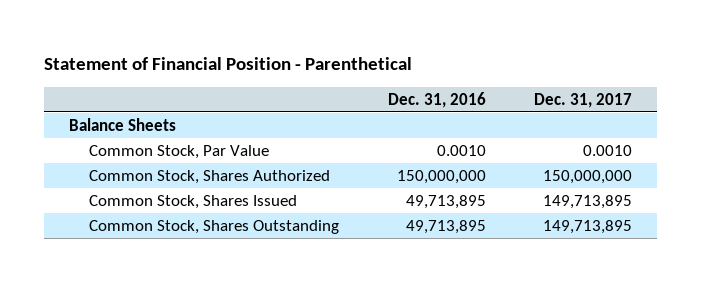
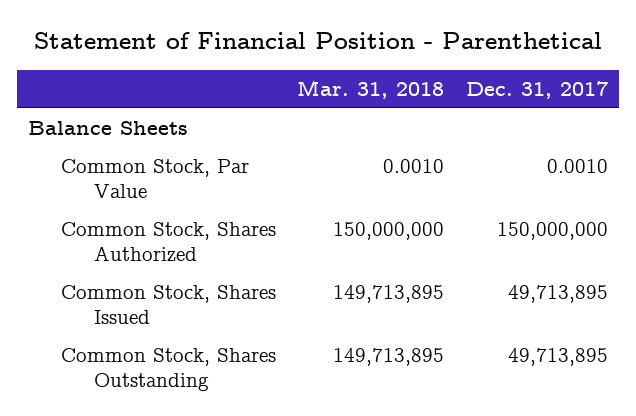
[387,91,486,108] Dec. 31, 2016 -> none
none -> [297,79,445,99] Mar. 31, 2018
[543,194,633,209] 149,713,895 -> [507,284,608,303] 49,713,895
[543,219,633,234] 149,713,895 -> [507,347,608,366] 49,713,895

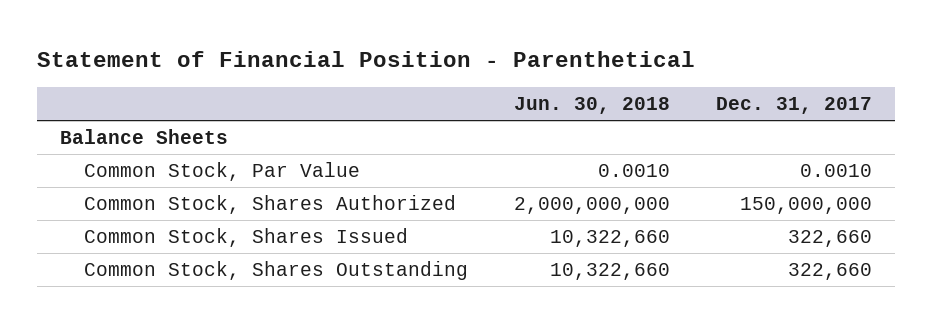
[297,79,445,99] Mar. 31, 2018 -> none
none -> [514,96,671,114] Jun. 30, 2018
[507,284,608,303] 49,713,895 -> [787,230,872,248] 322,660
[507,347,608,366] 49,713,895 -> [787,263,872,281] 322,660

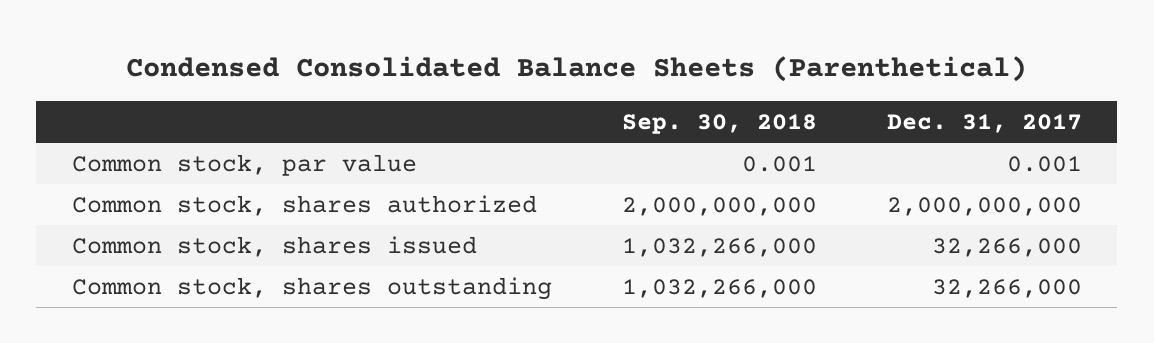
[36,51,695,68] Statement of Financial Position - Parenthetical -> [125,55,1027,82] Condensed Consolidated Balance Sheets (Parenthetical)
[514,96,671,114] Jun. 30, 2018 -> none
none -> [621,113,817,134] Sep. 30, 2018
[59,129,228,145] Balance Sheets -> none
[84,162,361,182] Common Stock, Par Value -> [71,154,417,177] Common stock, par value
[799,164,872,178] 0.0010 -> [1007,156,1083,173] 0.001
[84,195,457,215] Common Stock, Shares Authorized -> [71,195,537,217] Common stock, shares authorized
[739,197,872,215] 150,000,000 -> [887,197,1083,217] 2,000,000,000
[84,228,409,248] Common Stock, Shares Issued -> [71,236,477,258] Common stock, shares issued
[787,230,872,248] 322,660 -> [932,238,1083,258] 32,266,000
[84,261,469,281] Common Stock, Shares Outstanding -> [71,277,552,301] Common stock, shares outstanding
[787,263,872,281] 322,660 -> [932,279,1083,299] 32,266,000

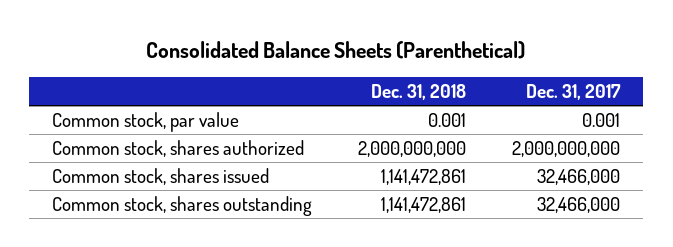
[125,55,1027,82] Condensed Consolidated Balance Sheets (Parenthetical) -> [146,41,526,60] Consolidated Balance Sheets (Parenthetical)
[621,113,817,134] Sep. 30, 2018 -> none
none -> [371,84,467,101] Dec. 31, 2018
[932,238,1083,258] 32,266,000 -> [537,168,621,185] 32,466,000
[932,279,1083,299] 32,266,000 -> [537,196,621,213] 32,466,000

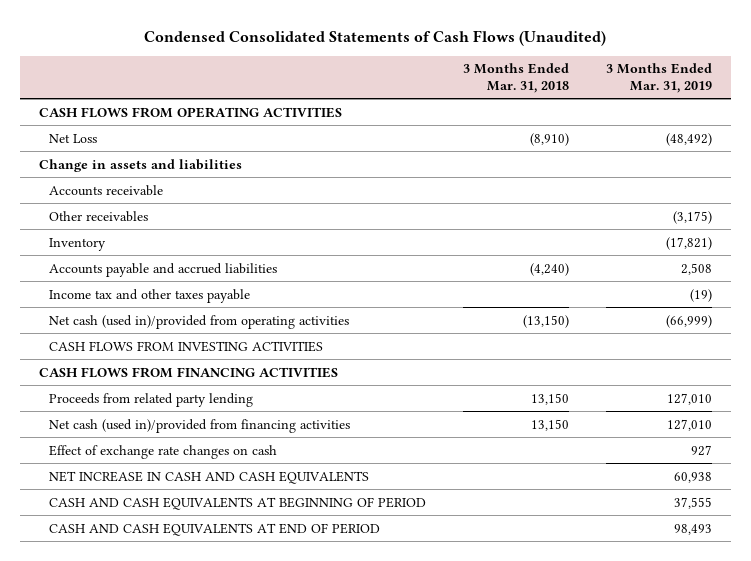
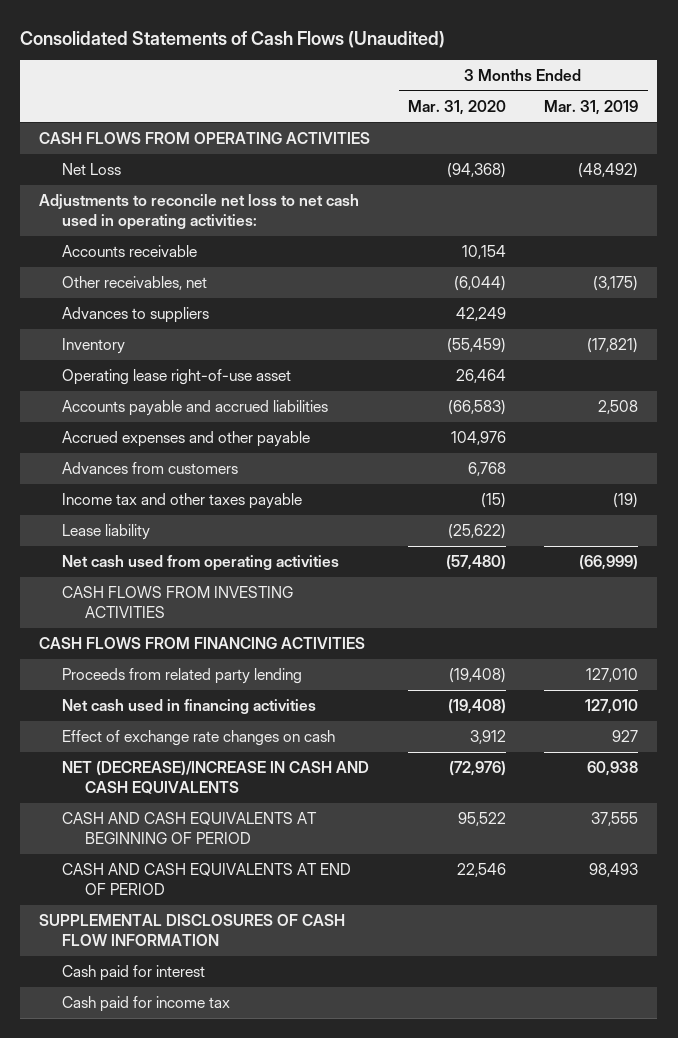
[144,29,607,46] Condensed Consolidated Statements of Cash Flows (Unaudited) -> [20,30,446,48] Consolidated Statements of Cash Flows (Unaudited)
[462,63,569,93] 3 Months Ended Mar. 31, 2018 -> none
none -> [408,100,507,116] Mar. 31, 2020
[38,158,242,172] Change in assets and liabilities -> none
none -> [39,194,360,231] Adjustments to reconcile net loss to net cash used in operating activities:
[48,210,148,222] Other receivables -> [62,276,208,291] Other receivables, net
none -> [62,307,210,324] Advances to suppliers
none -> [62,369,292,386] Operating lease right-of-use asset
none -> [62,431,311,448] Accrued expenses and other payable
none -> [62,462,239,475] Advances from customers
none -> [62,524,151,541] Lease liability
[48,314,349,329] Net cash (used in)/provided from operating activities -> [62,555,340,572] Net cash used from operating activities
[48,418,350,433] Net cash (used in)/provided from financing activities -> [62,699,317,715] Net cash used in financing activities
[48,470,369,484] NET INCREASE IN CASH AND CASH EQUIVALENTS -> [62,761,370,795] NET (DECREASE)/INCREASE IN CASH AND CASH EQUIVALENTS
none -> [39,914,346,947] SUPPLEMENTAL DISCLOSURES OF CASH FLOW INFORMATION
none -> [62,965,206,982] Cash paid for interest
none -> [62,996,231,1013] Cash paid for income tax

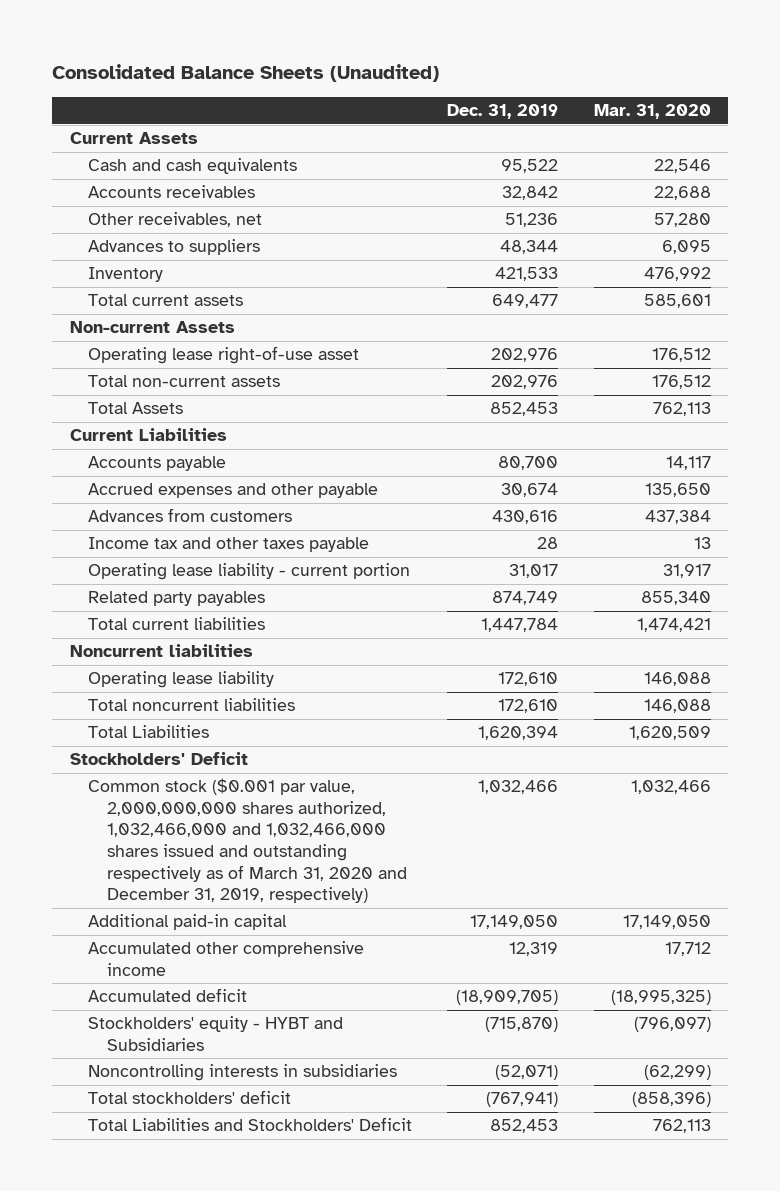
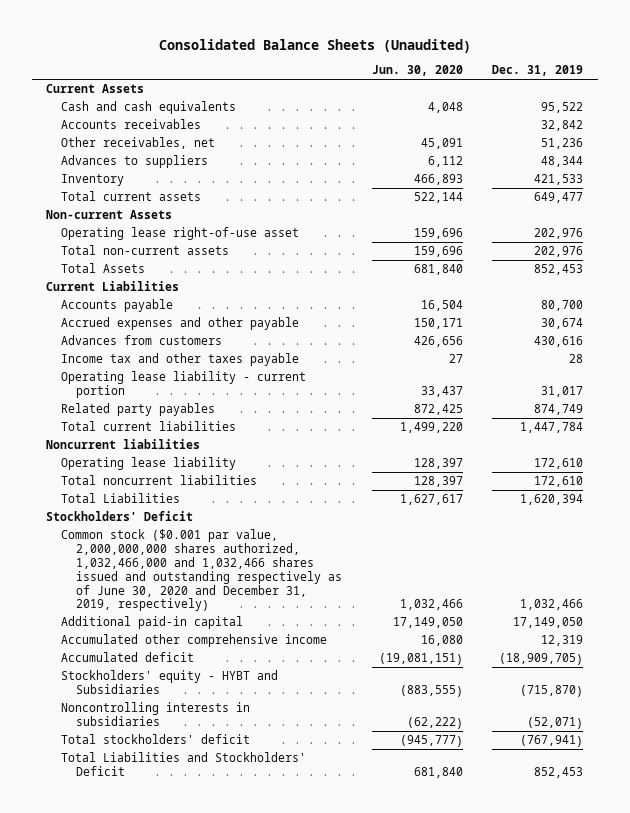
[593,104,711,120] Mar. 31, 2020 -> none
none -> [371,65,463,77] Jun. 30, 2020
[88,778,407,904] Common stock ($0.001 par value, 2,000,000,000 shares authorized, 1,032,466,000 and 1,032,466,000 shares issued and outstanding respectively as of March 31, 2020 and December 31, 2019, respectively) -> [61,529,343,612] Common stock ($0.001 par value, 2,000,000,000 shares authorized, 1,032,466,000 and 1,032,466 shares issued and outstanding respectively as of June 30, 2020 and December 31, 2019, respectively)

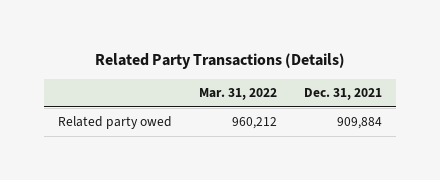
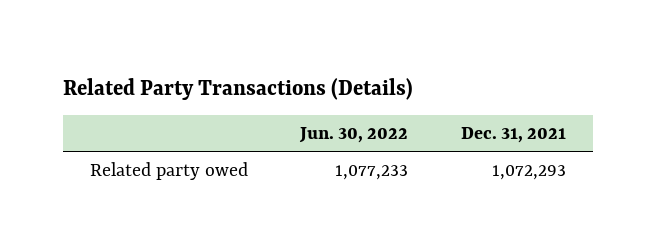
[198,88,277,101] Mar. 31, 2022 -> none
none -> [299,127,409,144] Jun. 30, 2022
[336,117,382,130] 909,884 -> [492,164,567,180] 1,072,293

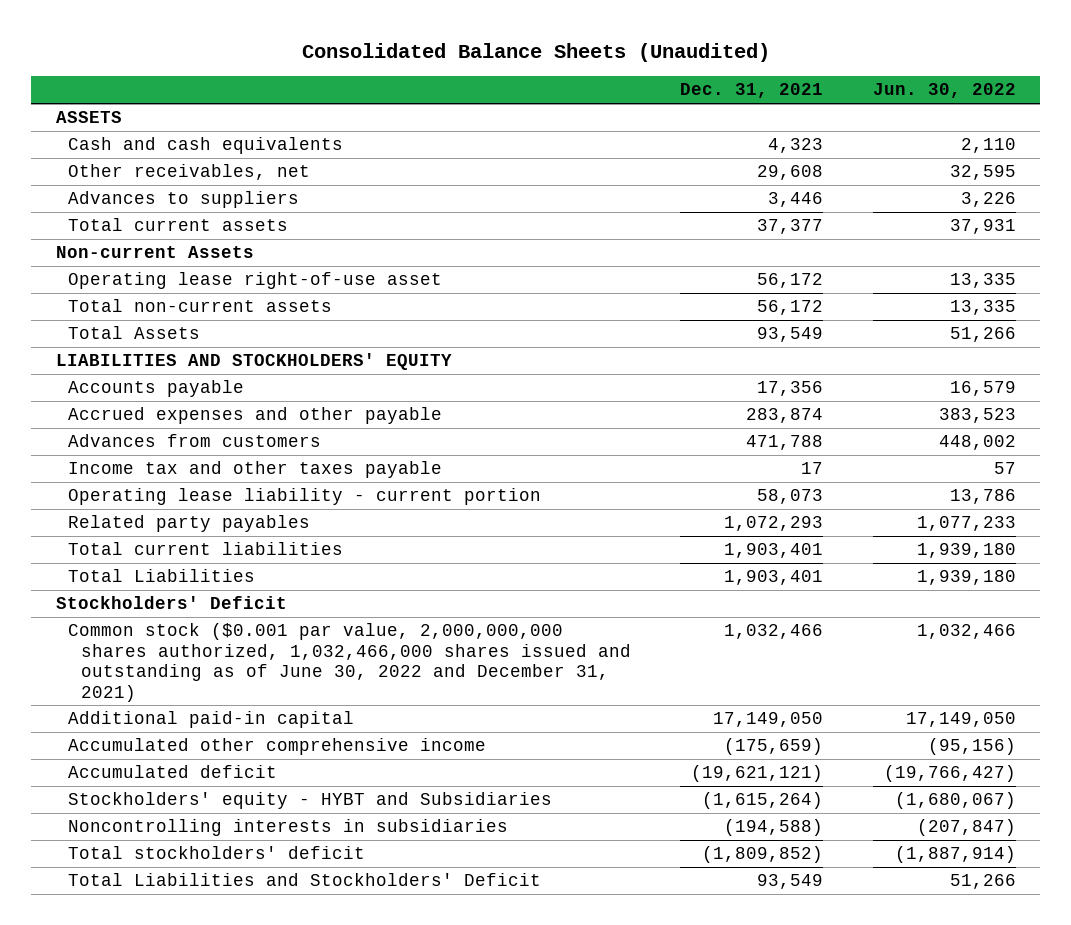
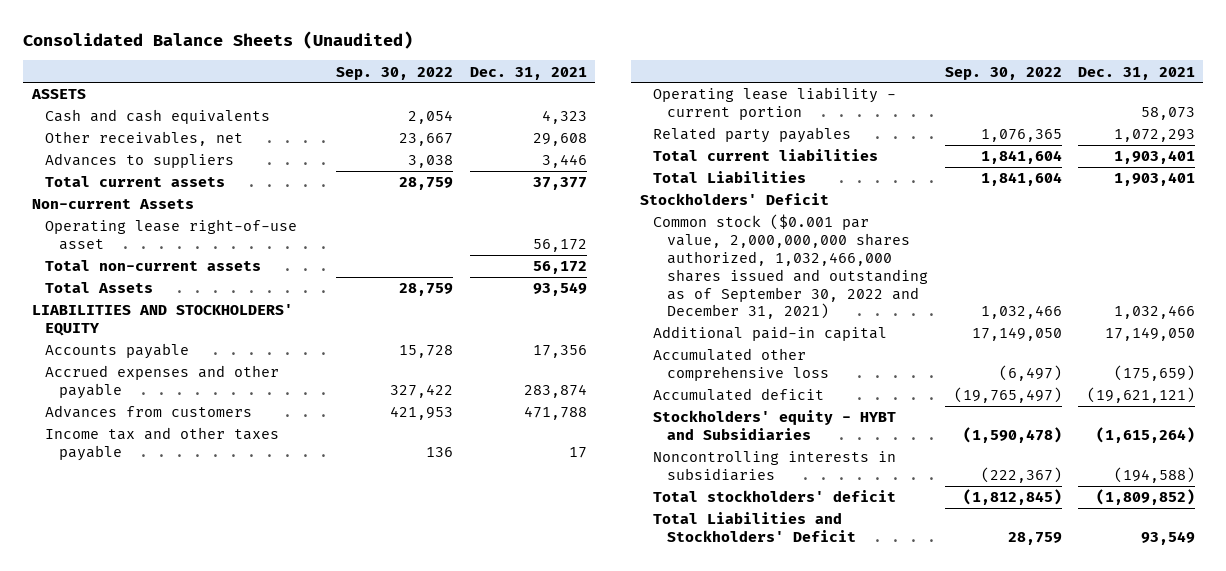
[872,83,1016,99] Jun. 30, 2022 -> none
none -> [336,66,454,80] Sep. 30, 2022
[68,623,632,702] Common stock ($0.001 par value, 2,000,000,000 shares authorized, 1,032,466,000 shares issued and outstanding as of June 30, 2022 and December 31, 2021) -> [653,214,929,320] Common stock ($0.001 par value, 2,000,000,000 shares authorized, 1,032,466,000 shares issued and outstanding as of September 30, 2022 and December 31, 2021)
[68,738,487,756] Accumulated other comprehensive income -> [653,348,830,381] Accumulated other comprehensive loss

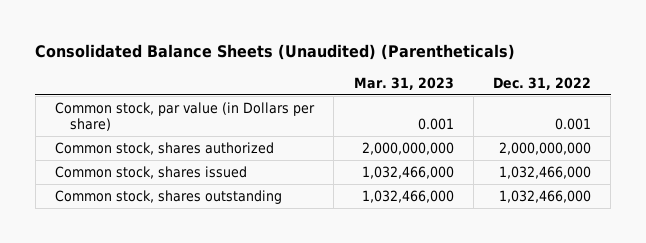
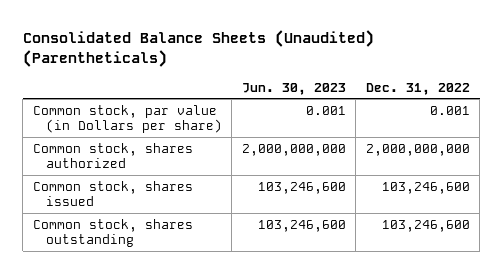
[353,76,454,90] Mar. 31, 2023 -> none
none -> [241,82,346,95] Jun. 30, 2023
[499,165,592,179] 1,032,466,000 -> [381,181,470,194] 103,246,600
[499,189,592,203] 1,032,466,000 -> [381,219,470,232] 103,246,600

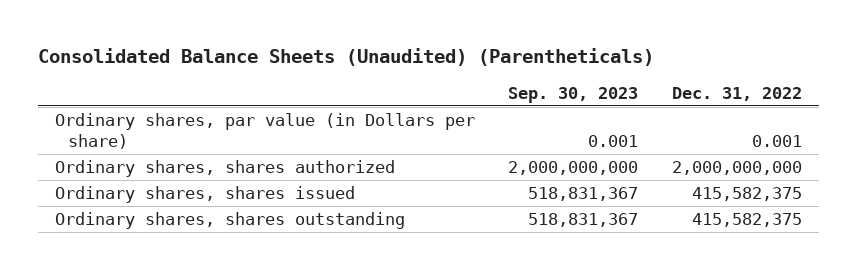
[241,82,346,95] Jun. 30, 2023 -> none
none -> [508,86,639,103] Sep. 30, 2023
[32,104,222,134] Common stock, par value (in Dollars per share) -> [54,112,475,149] Ordinary shares, par value (in Dollars per share)
[32,142,193,169] Common stock, shares authorized -> [54,159,395,177] Ordinary shares, shares authorized
[32,180,193,207] Common stock, shares issued -> [54,185,355,203] Ordinary shares, shares issued
[381,181,470,194] 103,246,600 -> [692,186,803,201] 415,582,375
[32,218,193,248] Common stock, shares outstanding -> [54,211,405,229] Ordinary shares, shares outstanding
[381,219,470,232] 103,246,600 -> [692,212,803,227] 415,582,375

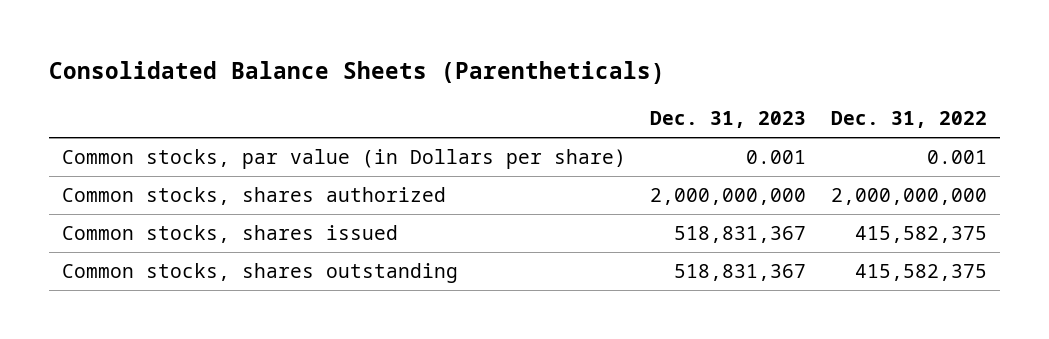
[37,48,654,67] Consolidated Balance Sheets (Unaudited) (Parentheticals) -> [49,61,666,85] Consolidated Balance Sheets (Parentheticals)
[508,86,639,103] Sep. 30, 2023 -> none
none -> [650,111,807,129] Dec. 31, 2023
[54,112,475,149] Ordinary shares, par value (in Dollars per share) -> [61,149,626,170] Common stocks, par value (in Dollars per share)
[54,159,395,177] Ordinary shares, shares authorized -> [61,187,446,206] Common stocks, shares authorized
[54,185,355,203] Ordinary shares, shares issued -> [61,225,398,244] Common stocks, shares issued
[54,211,405,229] Ordinary shares, shares outstanding -> [61,263,458,284] Common stocks, shares outstanding

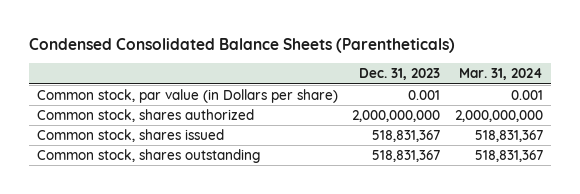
[49,61,666,85] Consolidated Balance Sheets (Parentheticals) -> [29,37,456,53] Condensed Consolidated Balance Sheets (Parentheticals)
[831,111,988,129] Dec. 31, 2022 -> none
none -> [459,68,544,81] Mar. 31, 2024
[61,149,626,170] Common stocks, par value (in Dollars per share) -> [36,88,338,103] Common stock, par value (in Dollars per share)
[61,187,446,206] Common stocks, shares authorized -> [36,108,254,122] Common stock, shares authorized
[61,225,398,244] Common stocks, shares issued -> [36,128,224,142] Common stock, shares issued
[61,263,458,284] Common stocks, shares outstanding -> [36,148,260,163] Common stock, shares outstanding

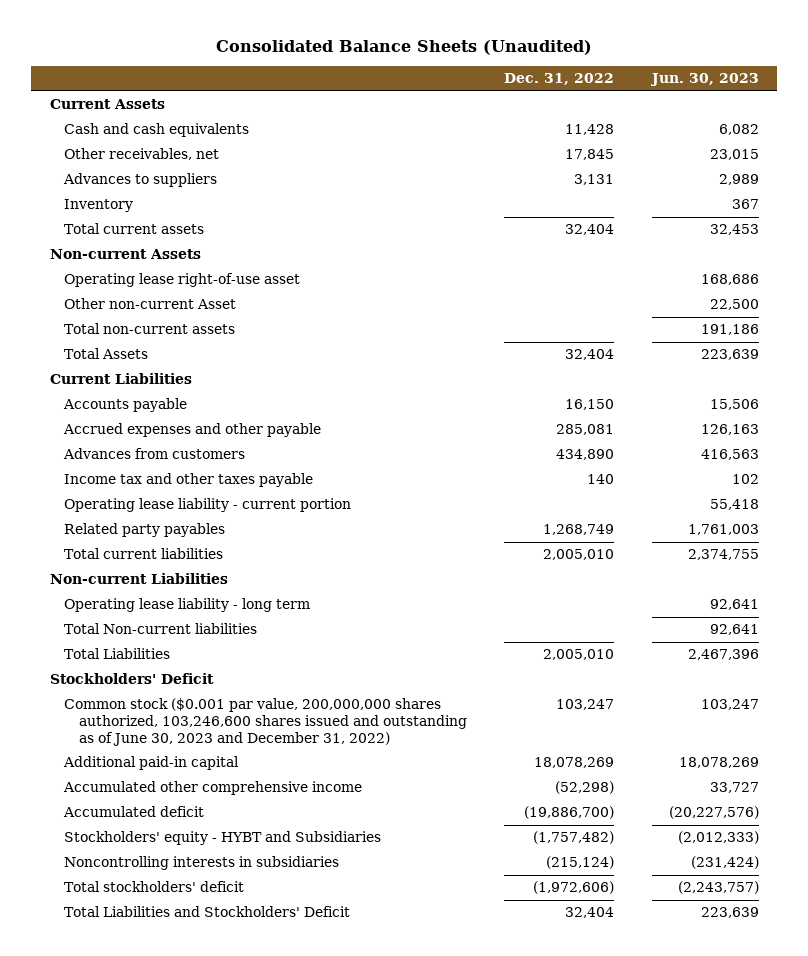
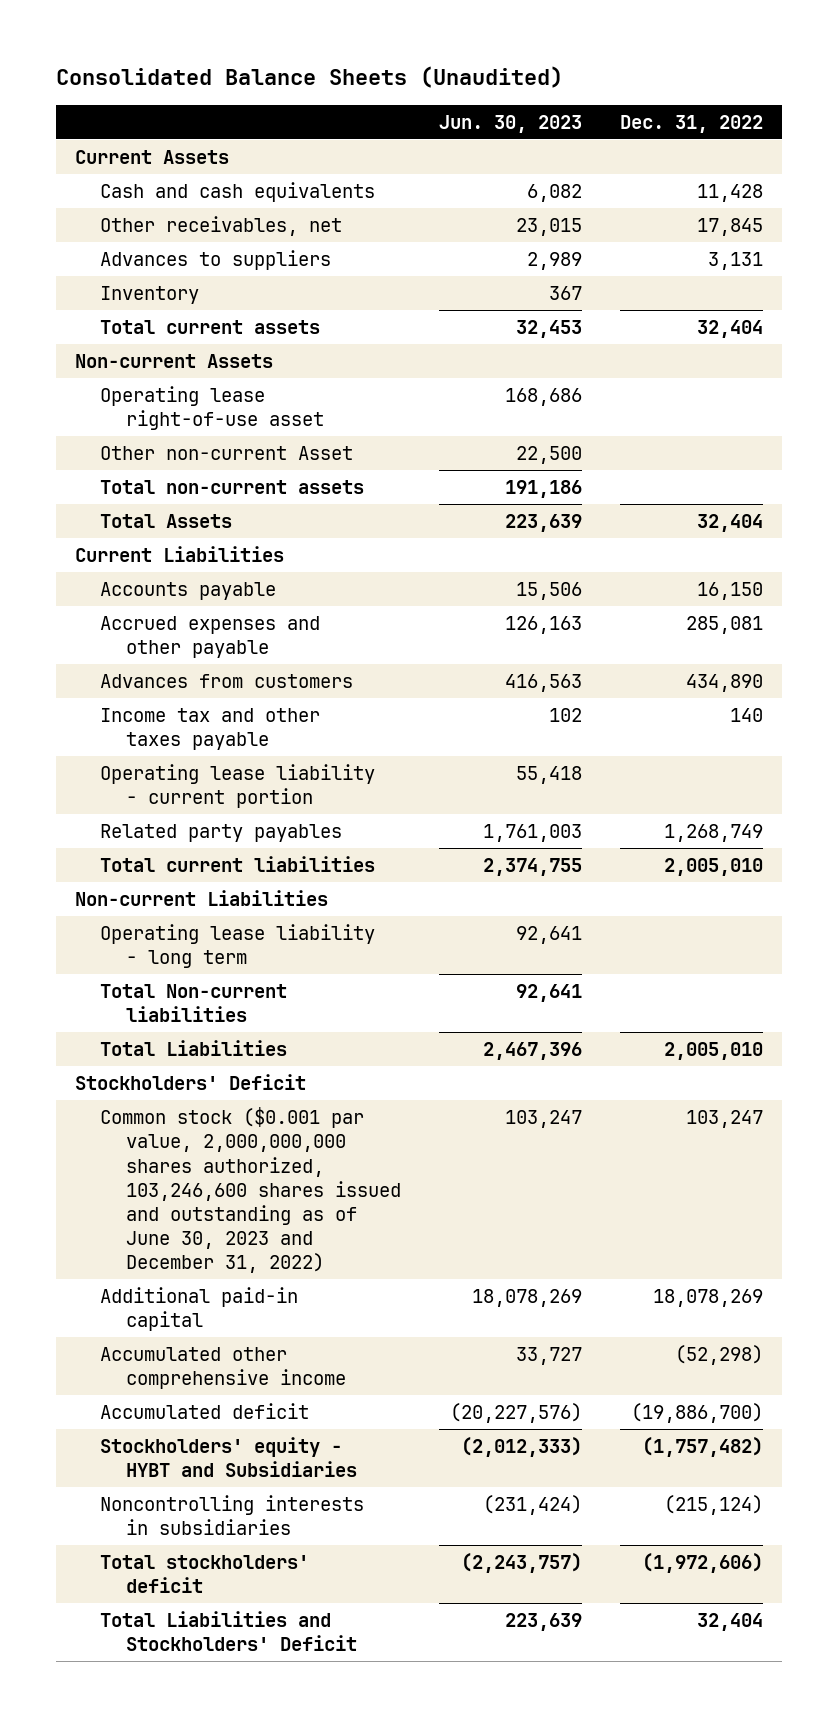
[64,698,467,746] Common stock ($0.001 par value, 200,000,000 shares authorized, 103,246,600 shares issued and outstanding as of June 30, 2023 and December 31, 2022) -> [100,1107,401,1274] Common stock ($0.001 par value, 2,000,000,000 shares authorized, 103,246,600 shares issued and outstanding as of June 30, 2023 and December 31, 2022)

